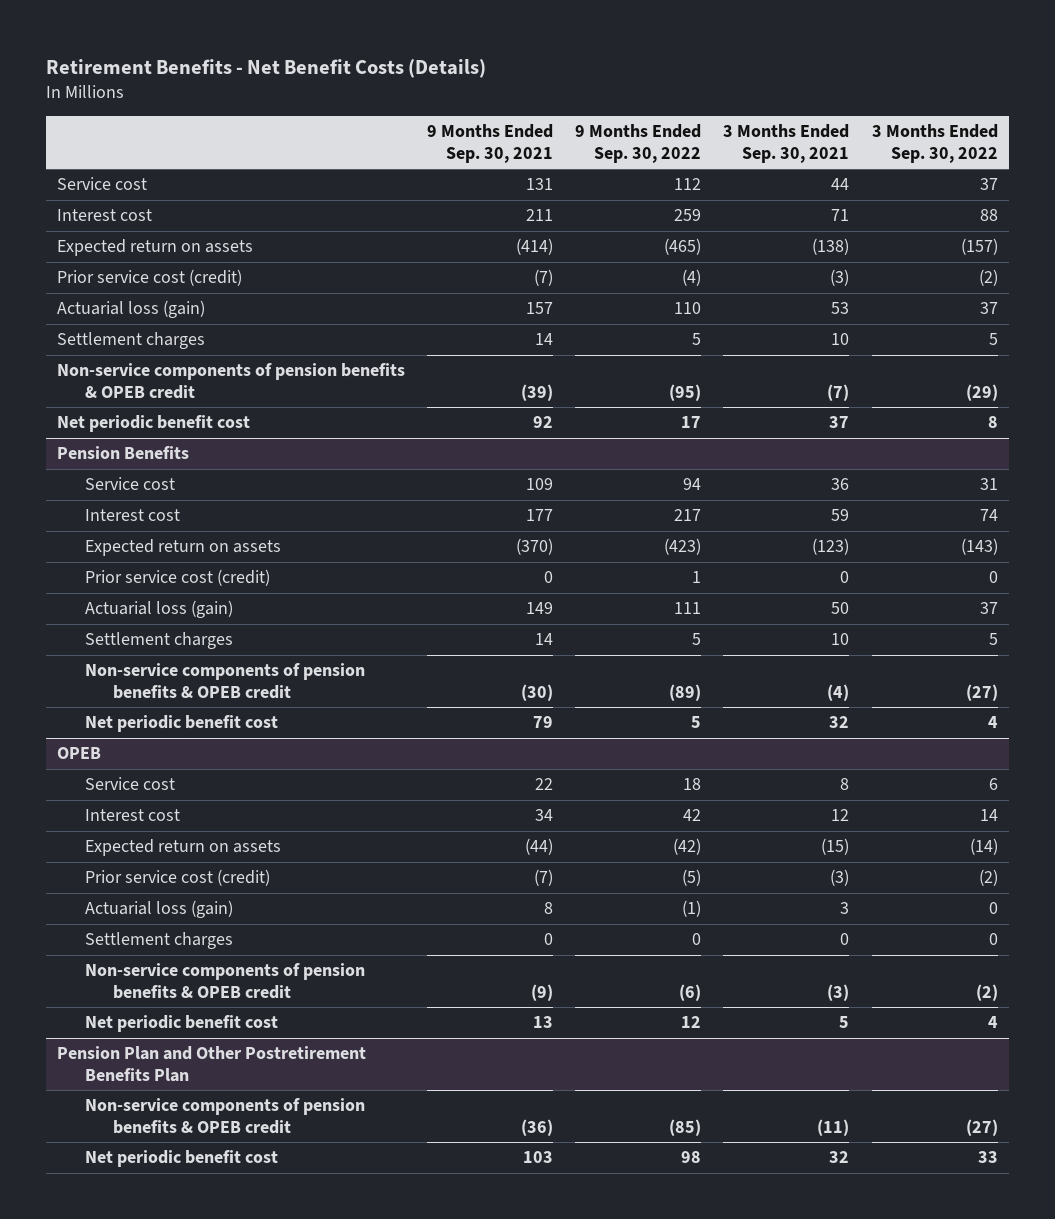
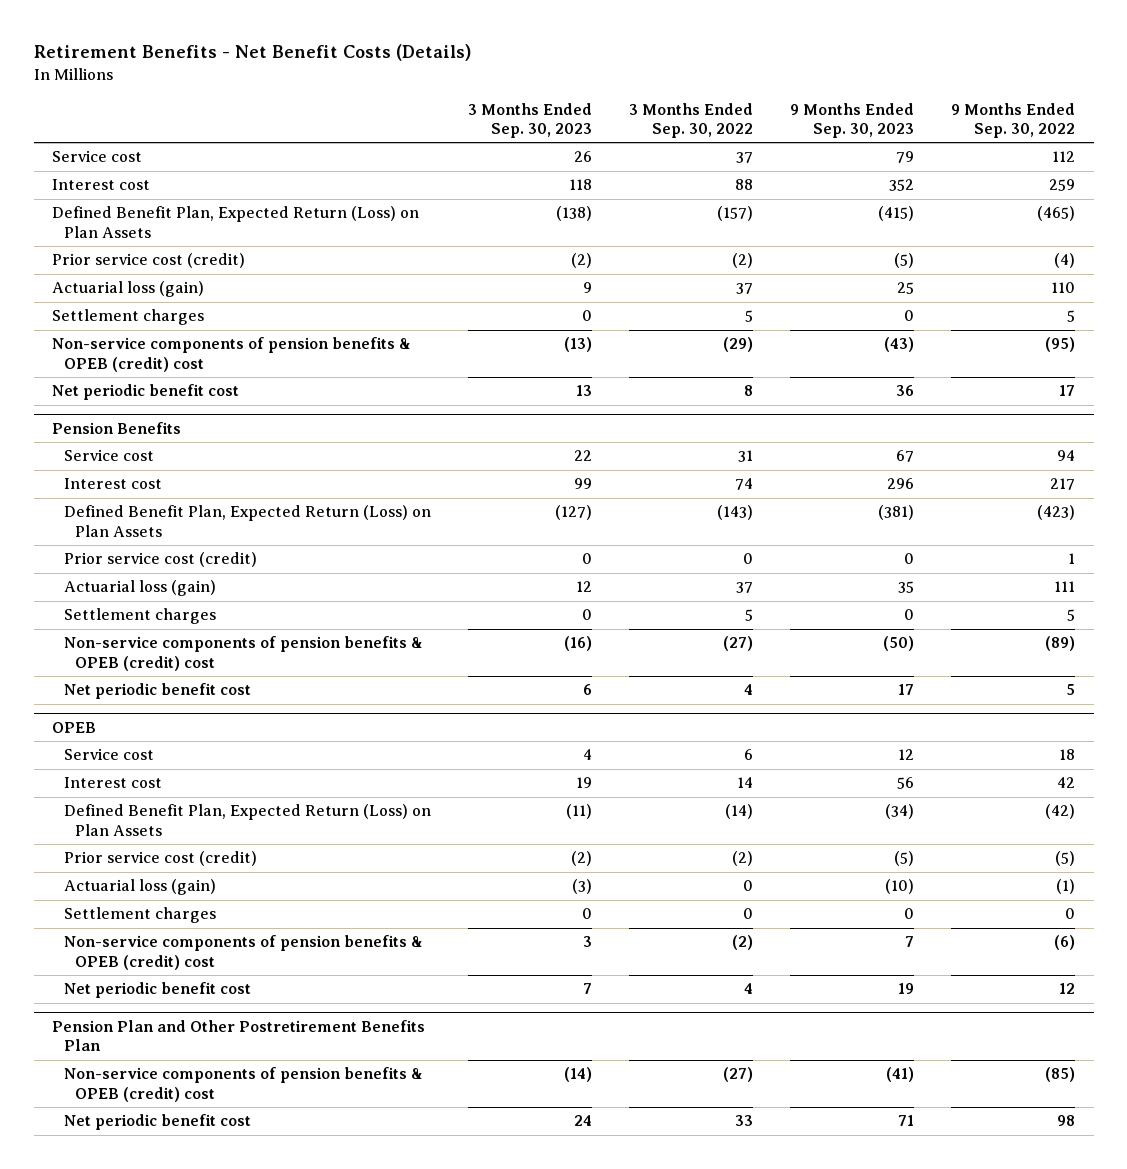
[427,124,554,163] 9 Months Ended Sep. 30, 2021 -> none
[723,124,850,163] 3 Months Ended Sep. 30, 2021 -> none
none -> [467,102,592,138] 3 Months Ended Sep. 30, 2023
none -> [789,102,914,138] 9 Months Ended Sep. 30, 2023
[56,239,253,257] Expected return on assets -> [52,206,420,238] Defined Benefit Plan, Expected Return (Loss) on Plan Assets
[56,363,405,399] Non-service components of pension benefits & OPEB credit -> [52,337,412,372] Non-service components of pension benefits & OPEB (credit) cost
[84,539,281,557] Expected return on assets -> [63,505,431,537] Defined Benefit Plan, Expected Return (Loss) on Plan Assets
[84,663,365,699] Non-service components of pension benefits & OPEB credit -> [63,636,423,671] Non-service components of pension benefits & OPEB (credit) cost
[84,839,281,857] Expected return on assets -> [63,804,431,836] Defined Benefit Plan, Expected Return (Loss) on Plan Assets
[84,963,365,999] Non-service components of pension benefits & OPEB credit -> [63,935,423,970] Non-service components of pension benefits & OPEB (credit) cost
[84,1098,365,1134] Non-service components of pension benefits & OPEB credit -> [63,1067,423,1102] Non-service components of pension benefits & OPEB (credit) cost

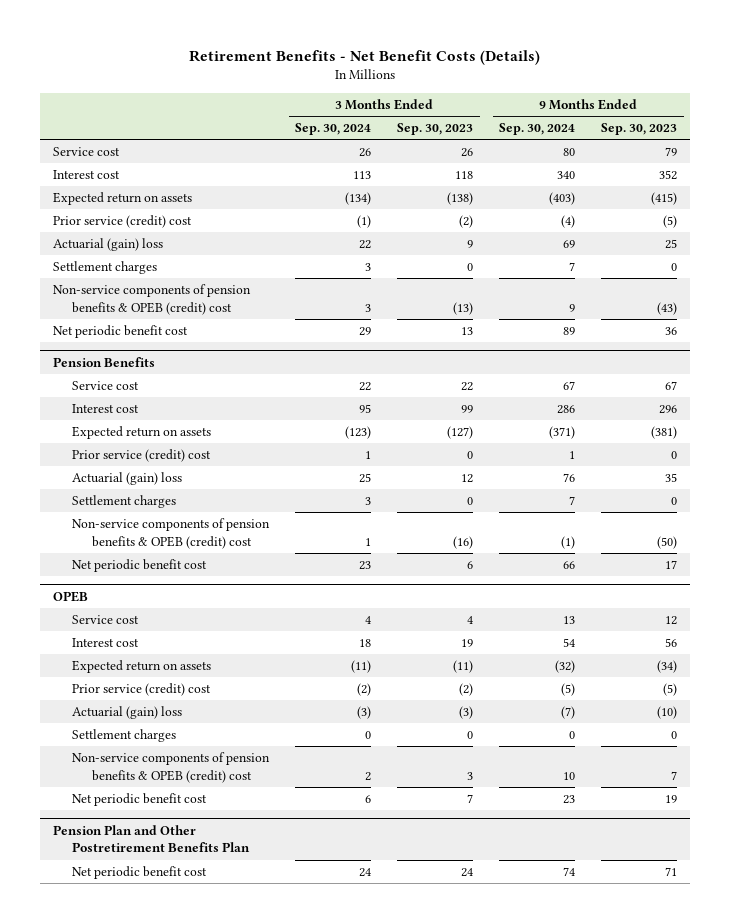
[628,102,753,138] 3 Months Ended Sep. 30, 2022 -> none
[951,102,1076,138] 9 Months Ended Sep. 30, 2022 -> none
none -> [295,123,372,136] Sep. 30, 2024
none -> [499,123,576,136] Sep. 30, 2024
[52,206,420,238] Defined Benefit Plan, Expected Return (Loss) on Plan Assets -> [52,192,192,206] Expected return on assets
[52,253,246,269] Prior service cost (credit) -> [52,215,192,229] Prior service (credit) cost
[52,281,205,298] Actuarial loss (gain) -> [52,238,163,252] Actuarial (gain) loss
[63,505,431,537] Defined Benefit Plan, Expected Return (Loss) on Plan Assets -> [72,426,212,440] Expected return on assets
[63,552,257,568] Prior service cost (credit) -> [72,449,212,463] Prior service (credit) cost
[63,580,216,597] Actuarial loss (gain) -> [72,472,183,486] Actuarial (gain) loss
[63,804,431,836] Defined Benefit Plan, Expected Return (Loss) on Plan Assets -> [72,660,212,674] Expected return on assets
[63,851,257,867] Prior service cost (credit) -> [72,683,212,697] Prior service (credit) cost
[63,879,216,896] Actuarial loss (gain) -> [72,706,183,720] Actuarial (gain) loss
[63,1067,423,1102] Non-service components of pension benefits & OPEB (credit) cost -> none

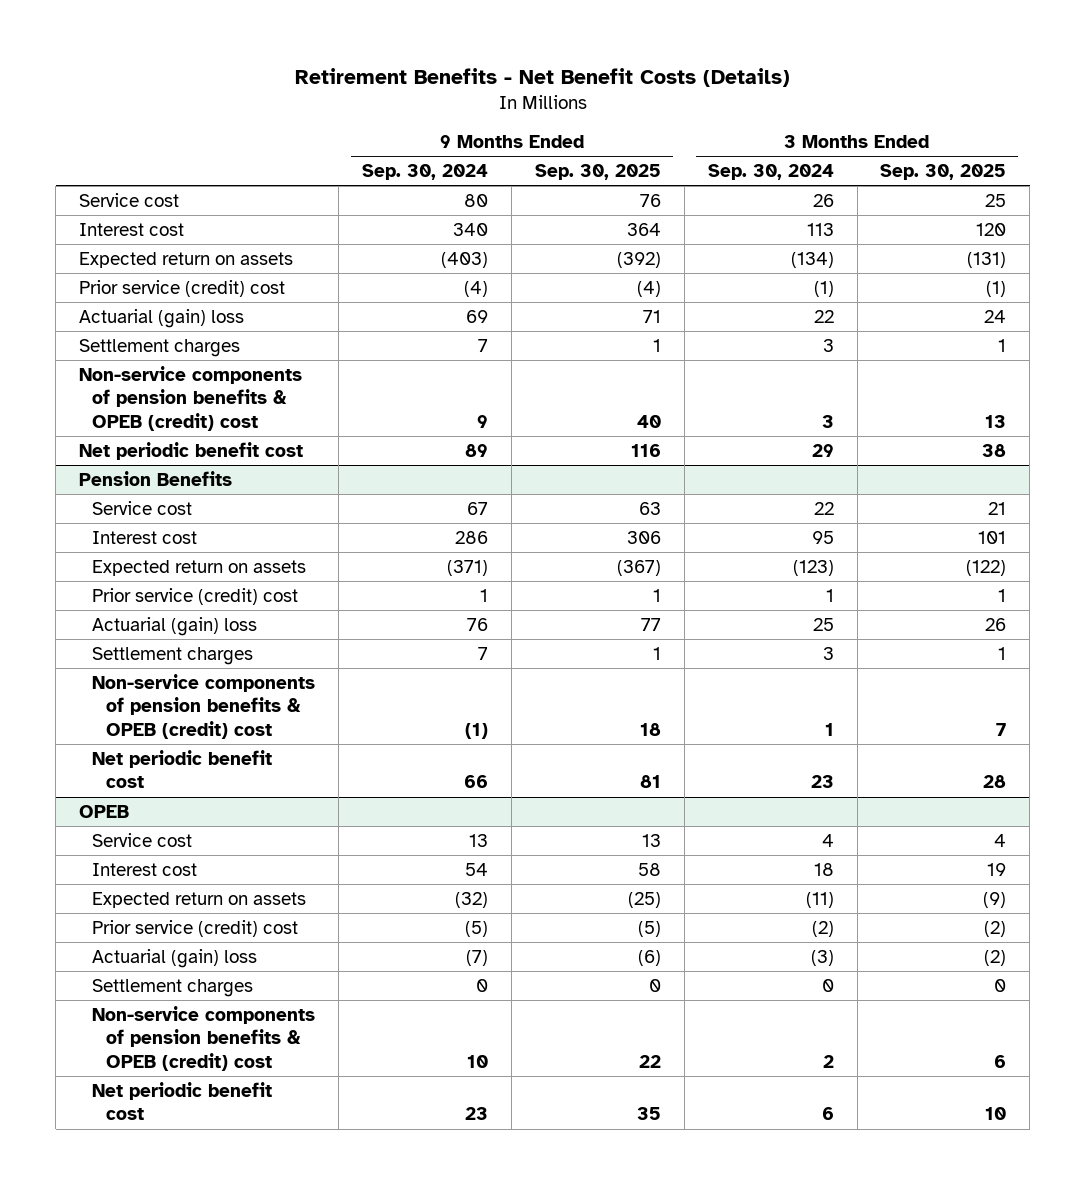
[397,123,474,136] Sep. 30, 2023 -> none
[601,123,678,136] Sep. 30, 2023 -> none
none -> [534,163,661,180] Sep. 30, 2025
none -> [880,163,1007,180] Sep. 30, 2025
[52,824,251,853] Pension Plan and Other Postretirement Benefits Plan -> none
[72,866,208,880] Net periodic benefit cost -> none

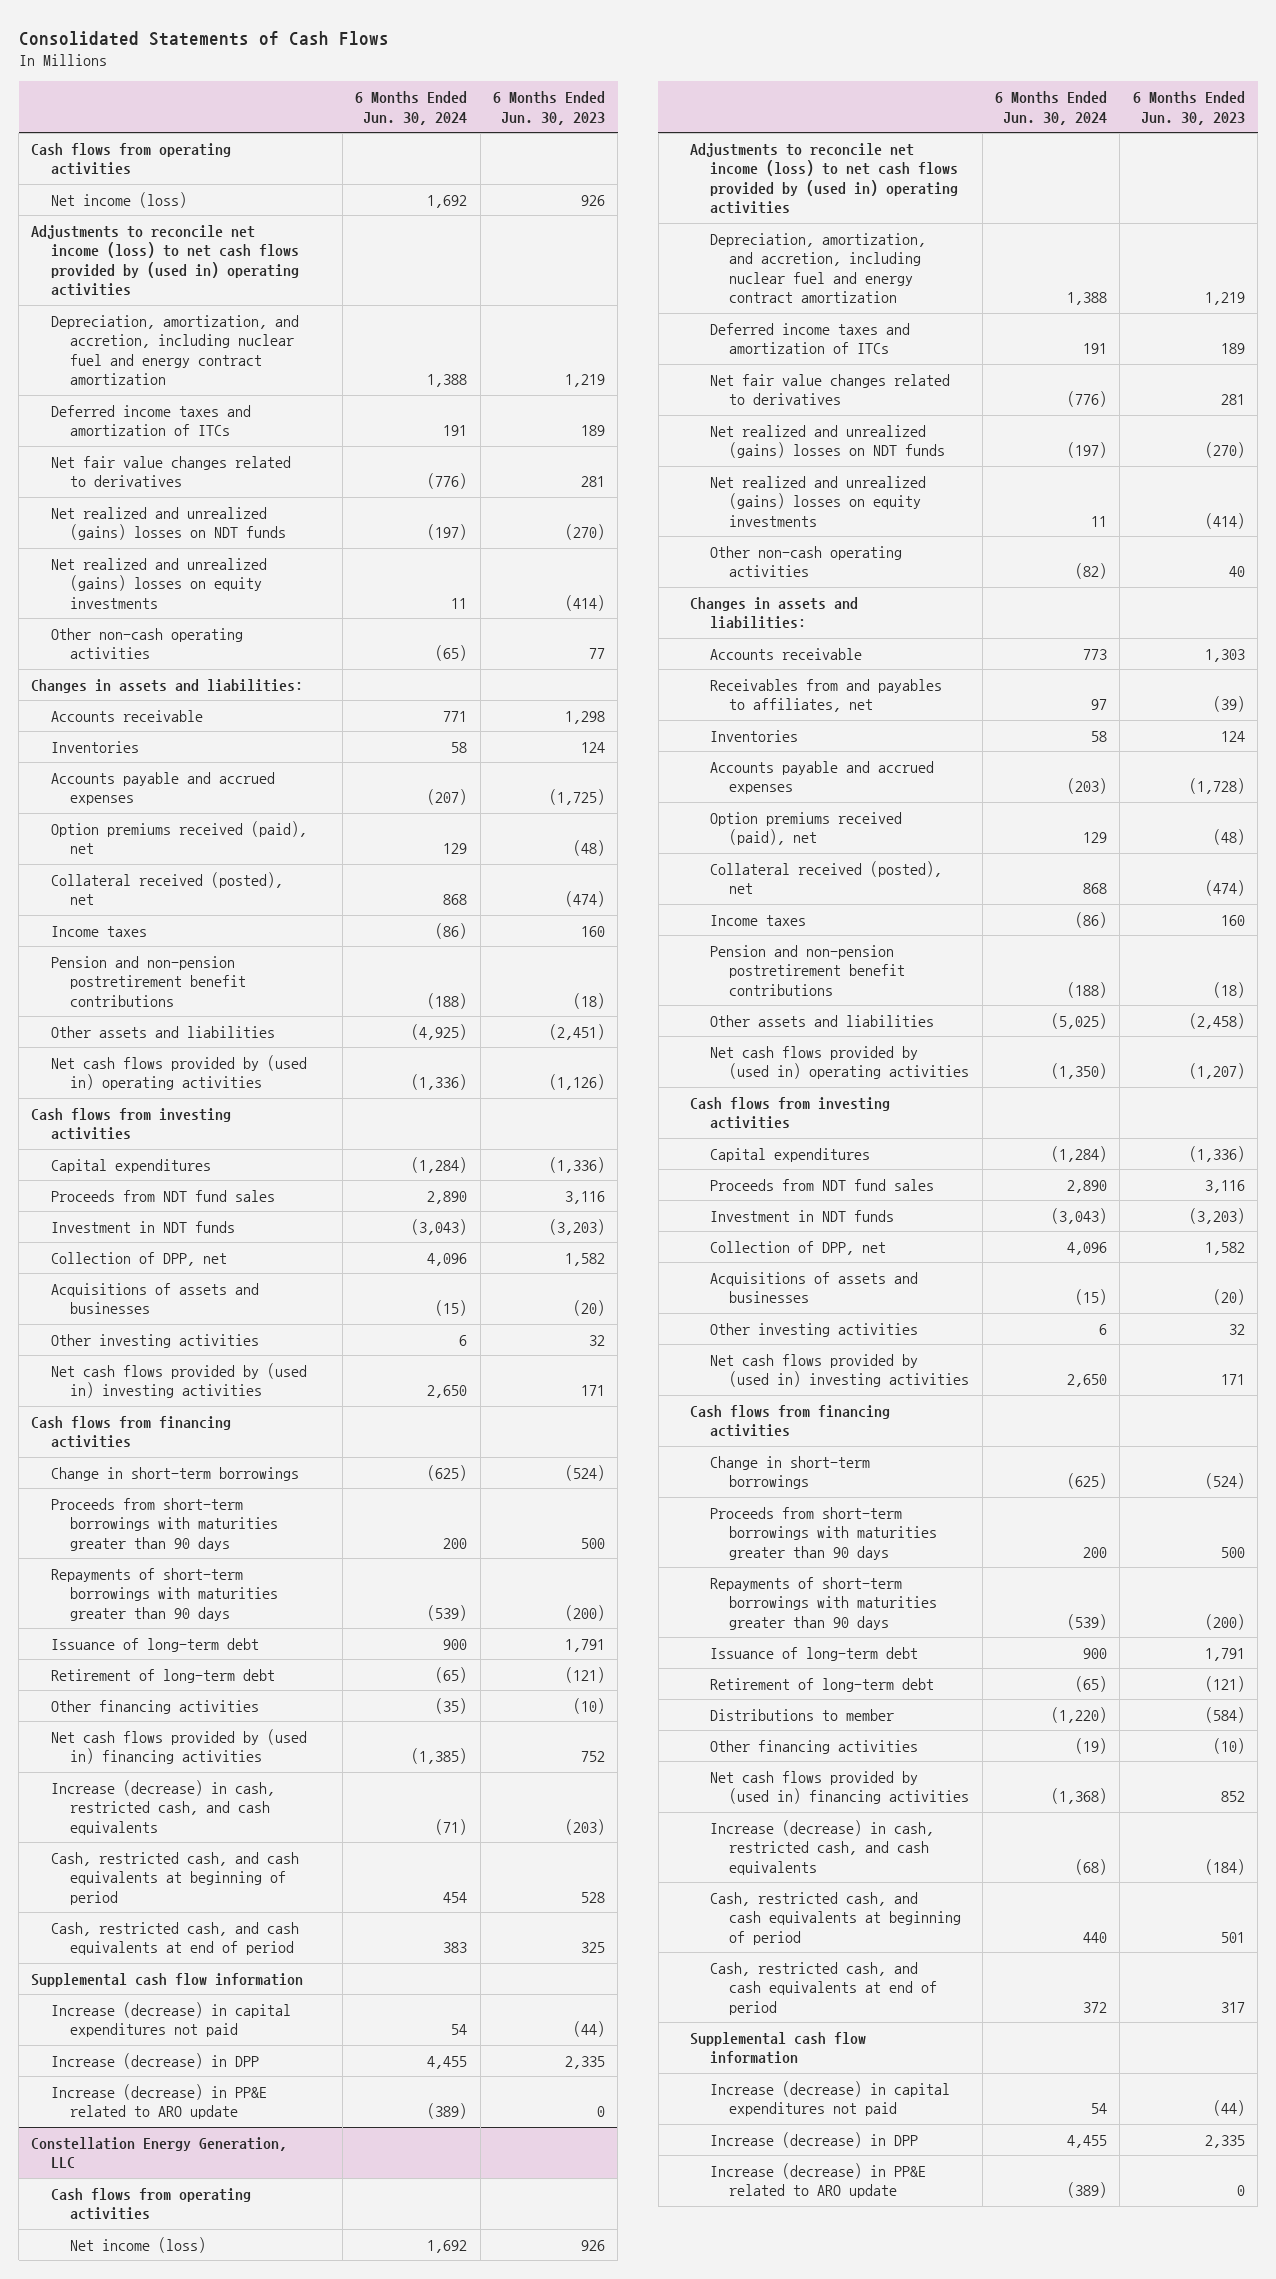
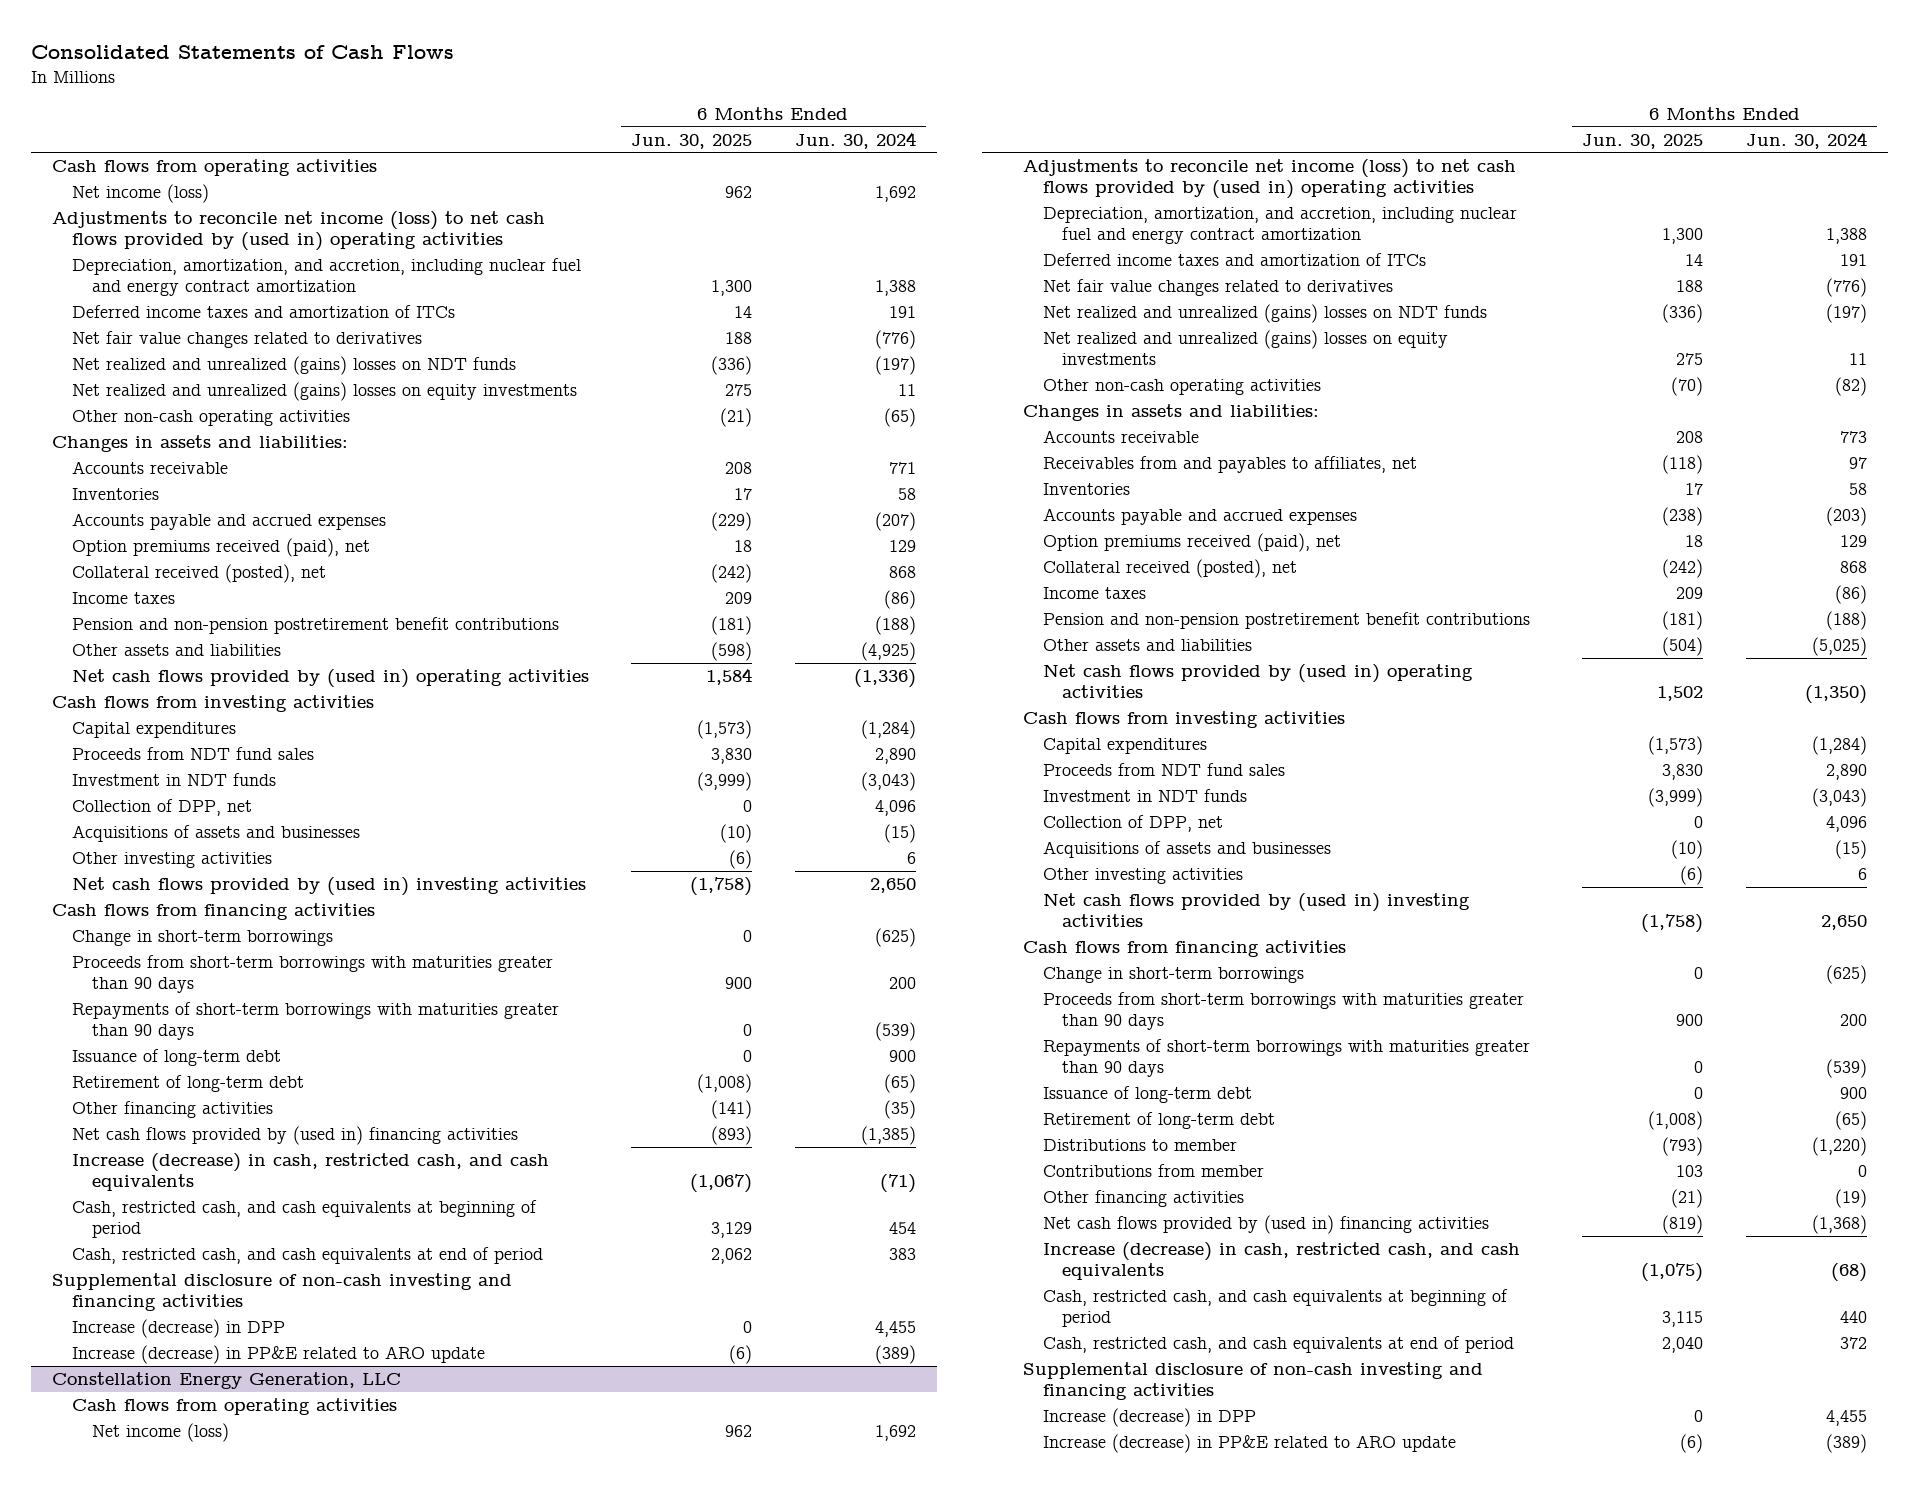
[493,91,606,125] 6 Months Ended Jun. 30, 2023 -> none
none -> [631,133,753,149] Jun. 30, 2025
[50,2001,291,2038] Increase (decrease) in capital expenditures not paid -> none
[31,1972,304,1987] Supplemental cash flow information -> [52,1272,513,1312] Supplemental disclosure of non-cash investing and financing activities
none -> [1042,1163,1264,1177] Contributions from member
[709,2080,950,2117] Increase (decrease) in capital expenditures not paid -> none
[690,2031,867,2065] Supplemental cash flow information -> [1022,1361,1483,1401] Supplemental disclosure of non-cash investing and financing activities

